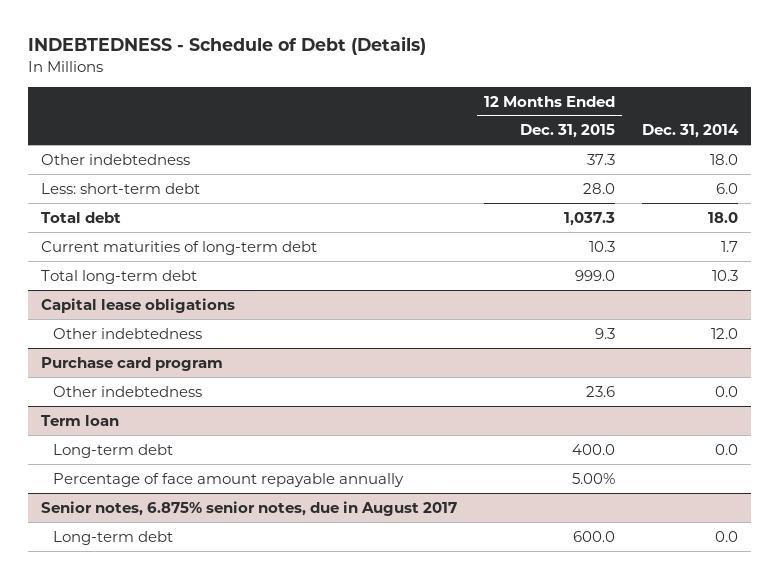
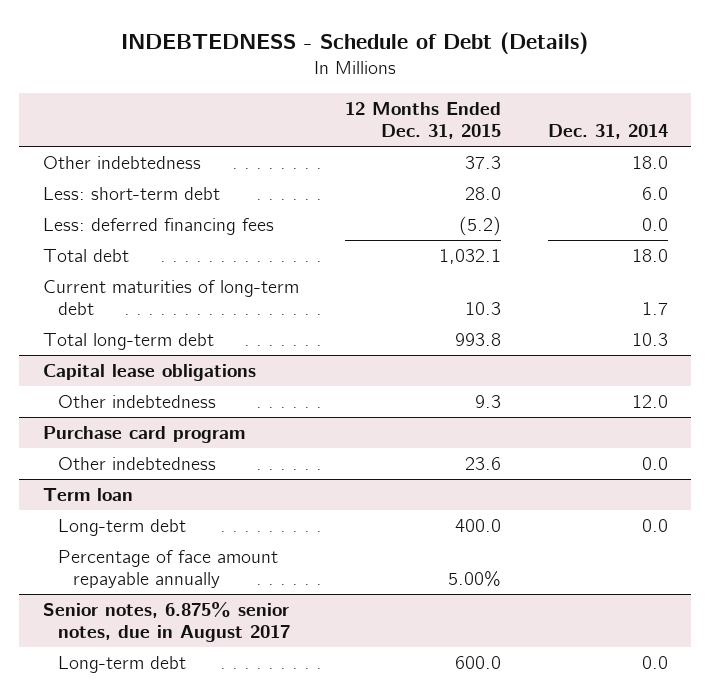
none -> [42,218,274,236] Less: deferred financing fees
[564,211,616,226] 1,037.3 -> [439,249,502,265] 1,032.1
[575,269,616,281] 999.0 -> [455,333,502,347] 993.8

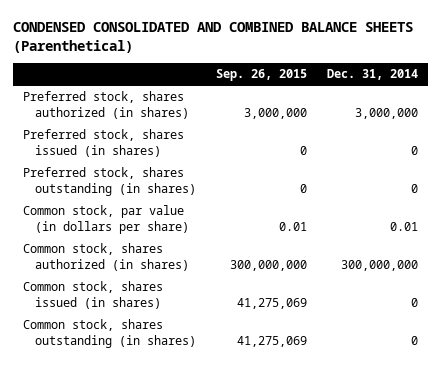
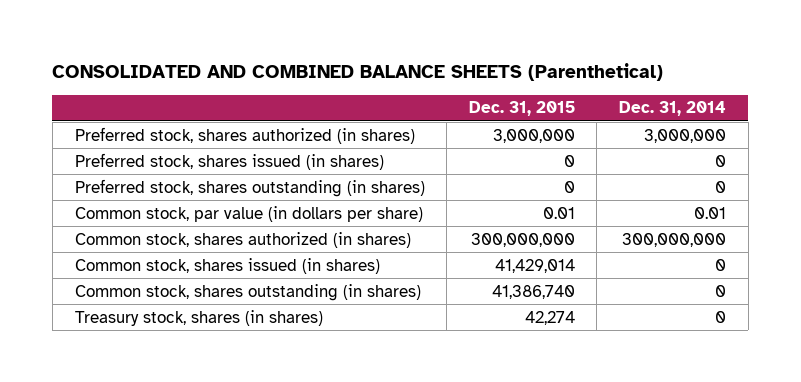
[12,21,413,53] CONDENSED CONSOLIDATED AND COMBINED BALANCE SHEETS (Parenthetical) -> [52,63,664,82] CONSOLIDATED AND COMBINED BALANCE SHEETS (Parenthetical)
[215,69,307,82] Sep. 26, 2015 -> none
none -> [468,101,575,117] Dec. 31, 2015
none -> [74,309,323,326] Treasury stock, shares (in shares)

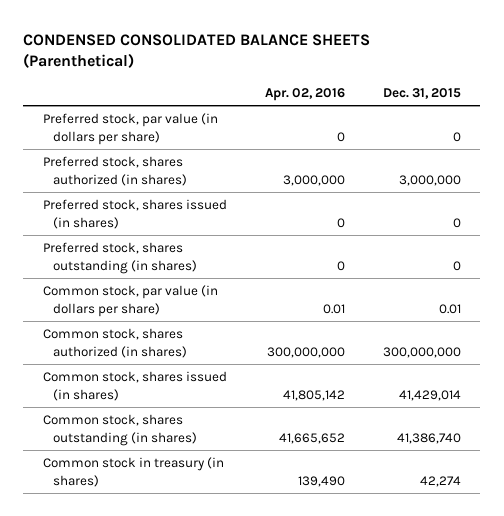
[52,63,664,82] CONSOLIDATED AND COMBINED BALANCE SHEETS (Parenthetical) -> [23,33,371,69] CONDENSED CONSOLIDATED BALANCE SHEETS (Parenthetical)
[619,101,727,117] Dec. 31, 2014 -> none
none -> [264,87,345,101] Apr. 02, 2016
none -> [42,113,218,145] Preferred stock, par value (in dollars per share)
[74,309,323,326] Treasury stock, shares (in shares) -> [42,457,224,487] Common stock in treasury (in shares)

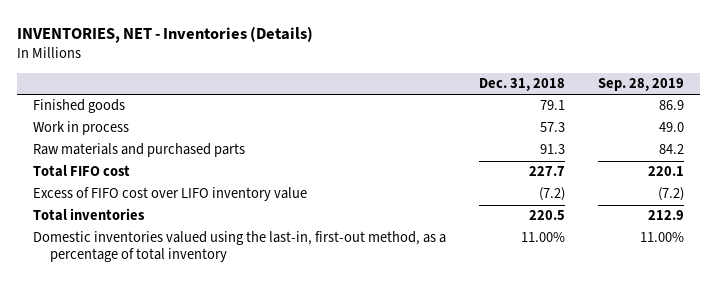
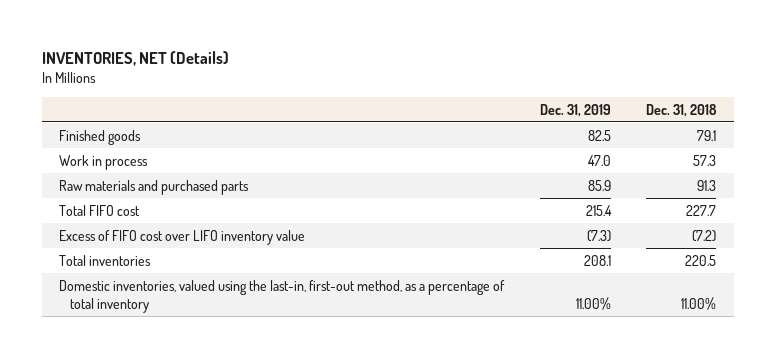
[16,25,313,43] INVENTORIES, NET - Inventories (Details) -> [41,50,229,66] INVENTORIES, NET (Details)
[597,78,684,92] Sep. 28, 2019 -> none
none -> [539,103,611,117] Dec. 31, 2019
[33,231,447,263] Domestic inventories valued using the last-in, first-out method, as a percentage of total inventory -> [59,279,506,313] Domestic inventories, valued using the last-in, first-out method, as a percentage of total inventory

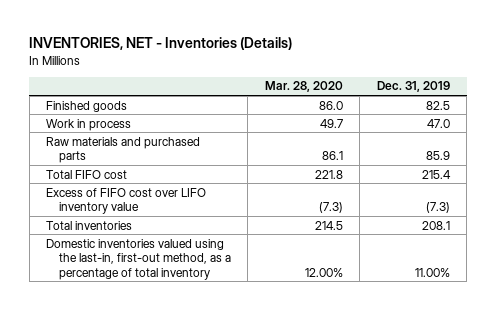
[41,50,229,66] INVENTORIES, NET (Details) -> [29,37,293,51] INVENTORIES, NET - Inventories (Details)
[645,103,717,117] Dec. 31, 2018 -> none
none -> [264,81,343,93] Mar. 28, 2020
[59,279,506,313] Domestic inventories, valued using the last-in, first-out method, as a percentage of total inventory -> [46,238,231,280] Domestic inventories valued using the last-in, first-out method, as a percentage of total inventory

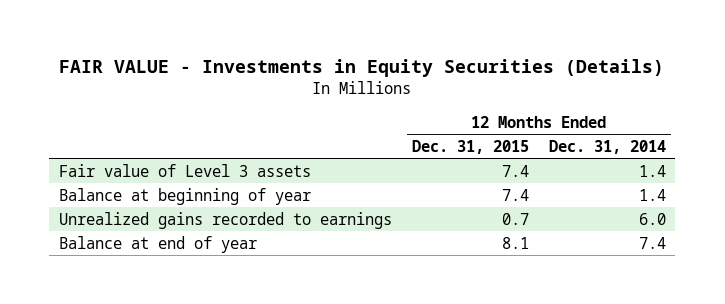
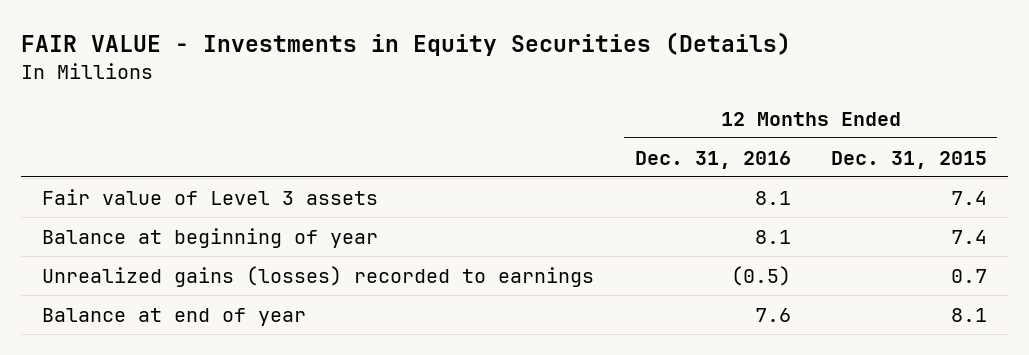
[548,139,666,154] Dec. 31, 2014 -> none
none -> [634,150,791,169] Dec. 31, 2016
[59,211,393,229] Unrealized gains recorded to earnings -> [41,265,594,287] Unrealized gains (losses) recorded to earnings

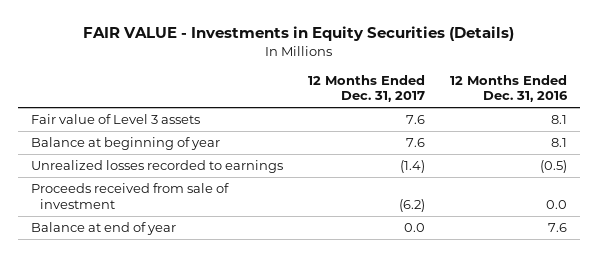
[831,150,988,169] Dec. 31, 2015 -> none
none -> [307,74,425,103] 12 Months Ended Dec. 31, 2017
[41,265,594,287] Unrealized gains (losses) recorded to earnings -> [30,160,283,174] Unrealized losses recorded to earnings
none -> [30,183,229,209] Proceeds received from sale of investment

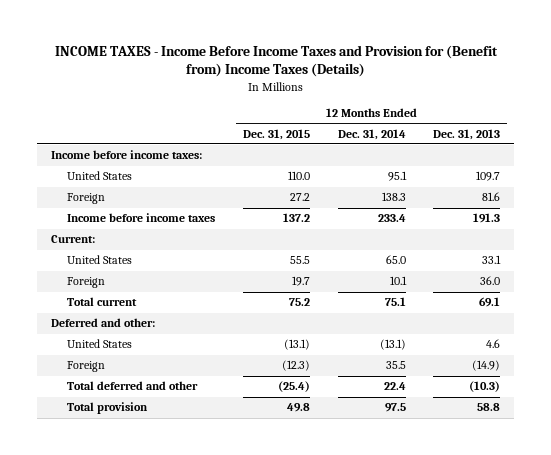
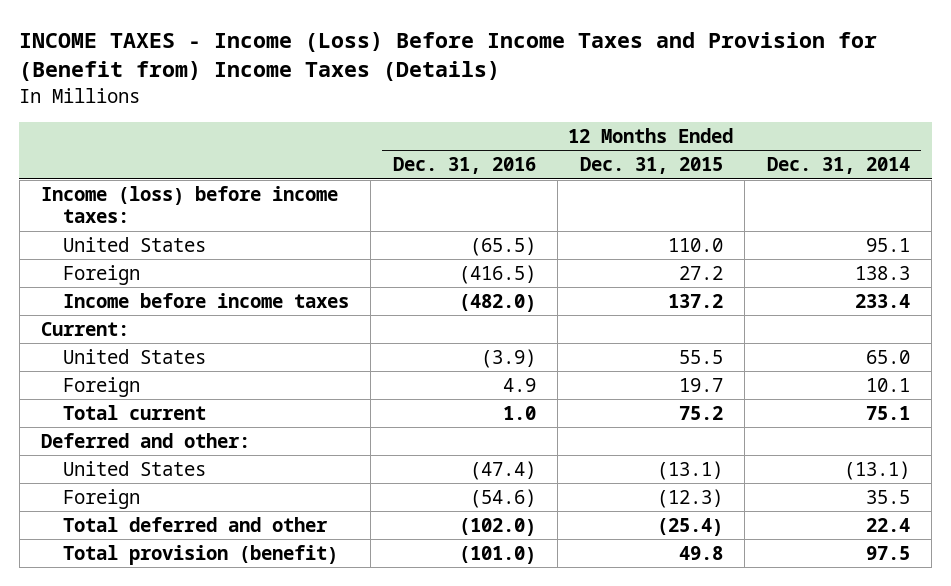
[54,44,498,78] INCOME TAXES - Income Before Income Taxes and Provision for (Benefit from) Income Taxes (Details) -> [19,32,878,82] INCOME TAXES - Income (Loss) Before Income Taxes and Provision for (Benefit from) Income Taxes (Details)
[433,128,501,140] Dec. 31, 2013 -> none
none -> [392,157,536,175] Dec. 31, 2016
[50,150,202,160] Income before income taxes: -> [41,186,339,224] Income (loss) before income taxes:
[67,402,149,415] Total provision -> [62,545,338,566] Total provision (benefit)

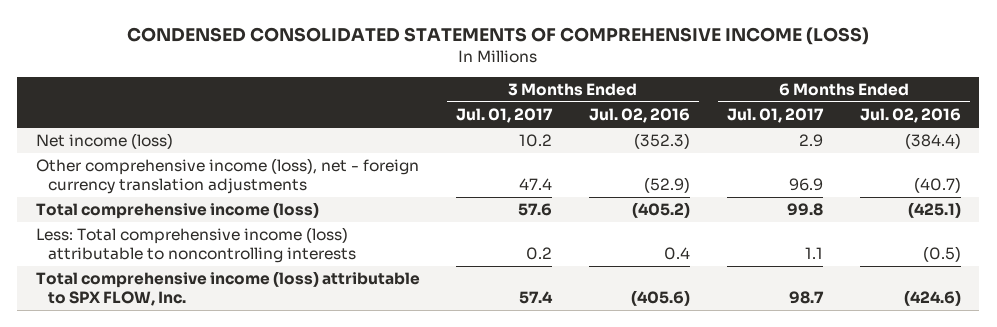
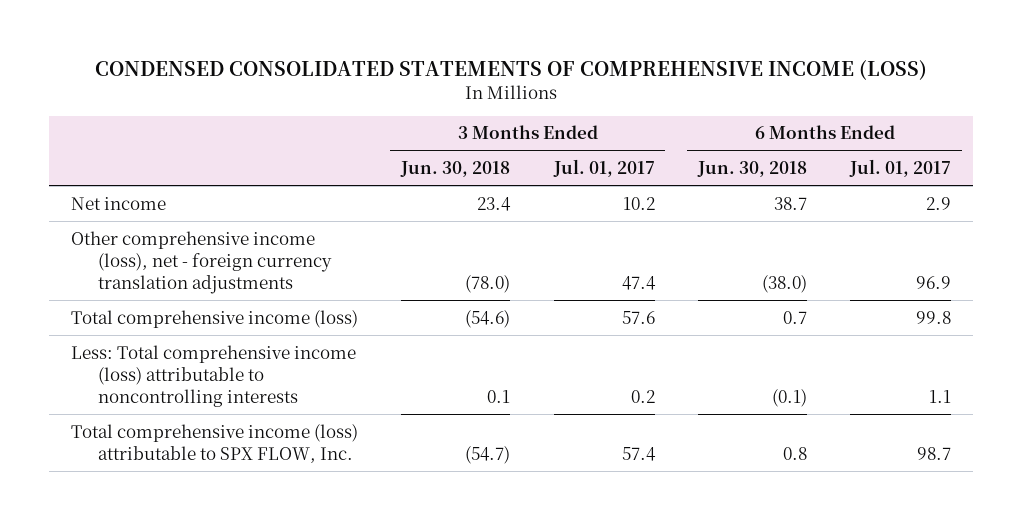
[589,108,691,124] Jul. 02, 2016 -> none
[860,108,962,124] Jul. 02, 2016 -> none
none -> [400,161,511,178] Jun. 30, 2018
none -> [696,161,807,178] Jun. 30, 2018
[35,133,173,150] Net income (loss) -> [70,196,166,210] Net income

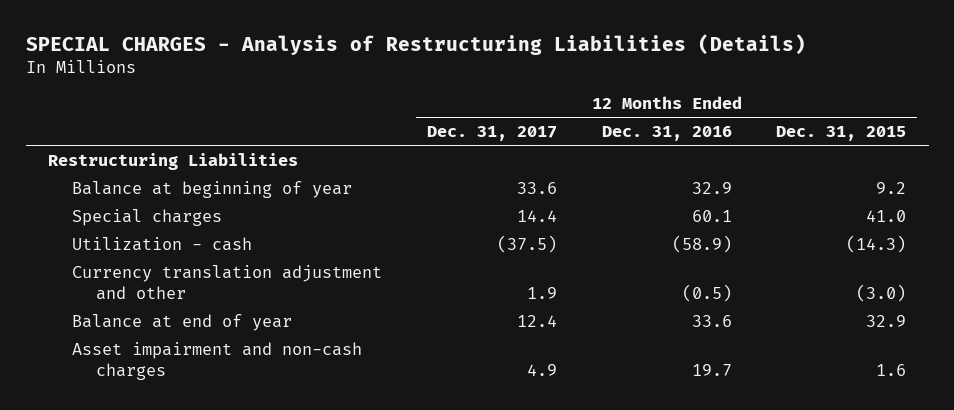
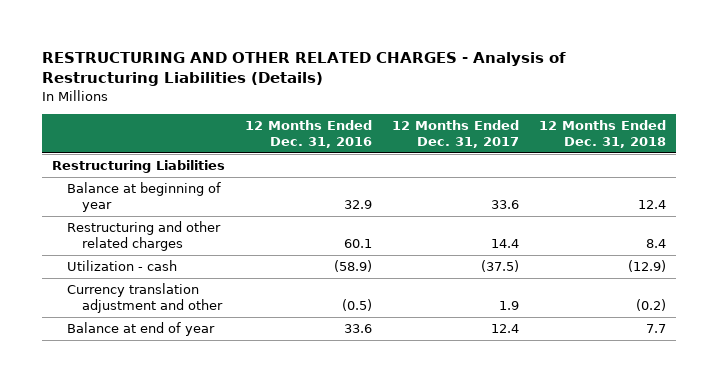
[25,34,806,56] SPECIAL CHARGES - Analysis of Restructuring Liabilities (Details) -> [42,51,567,87] RESTRUCTURING AND OTHER RELATED CHARGES - Analysis of Restructuring Liabilities (Details)
[776,126,907,142] Dec. 31, 2015 -> none
none -> [539,120,667,149] 12 Months Ended Dec. 31, 2018
[72,208,223,226] Special charges -> [67,221,222,252] Restructuring and other related charges
[72,341,363,380] Asset impairment and non-cash charges -> none

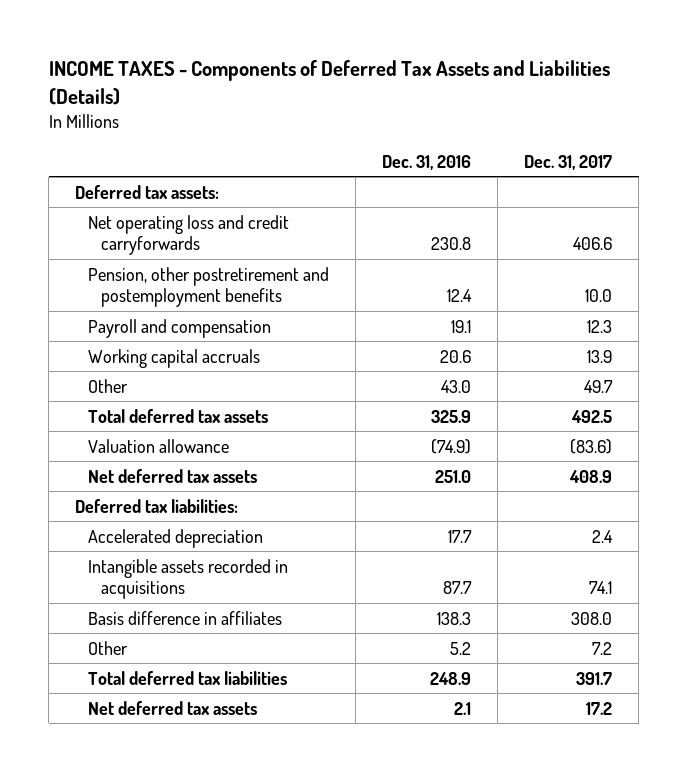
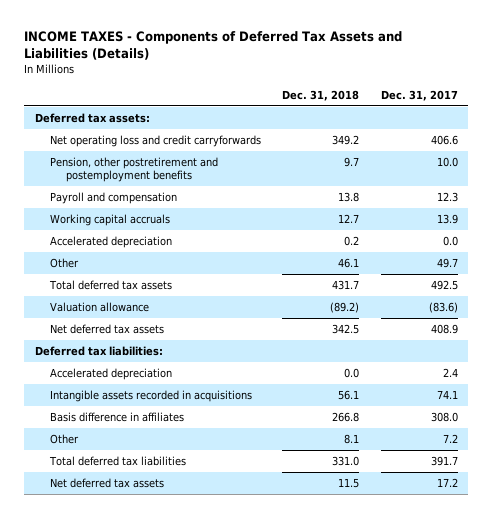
[382,154,472,170] Dec. 31, 2016 -> none
none -> [282,89,360,101] Dec. 31, 2018
none -> [50,235,173,248] Accelerated depreciation

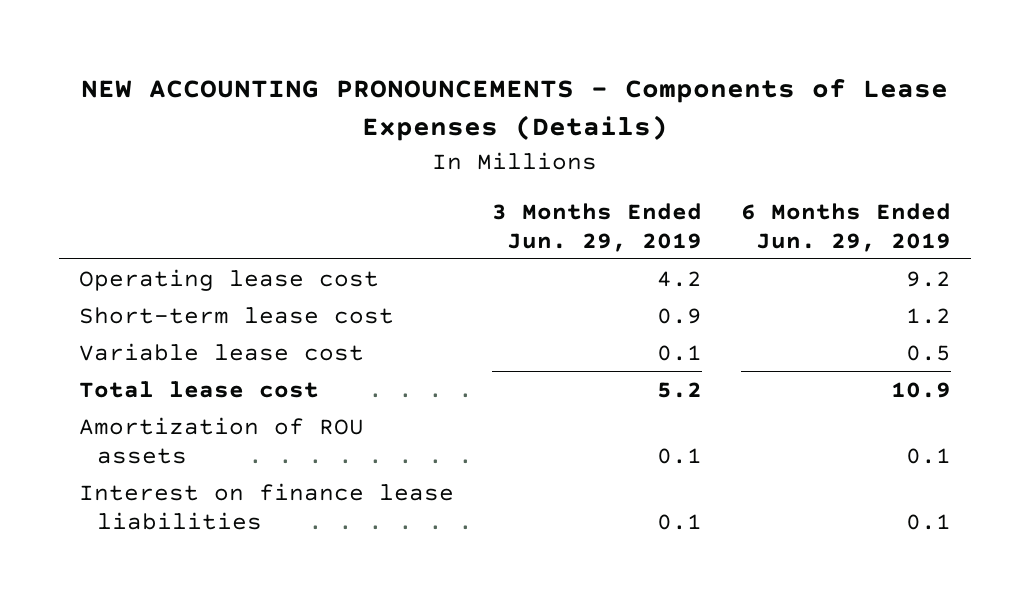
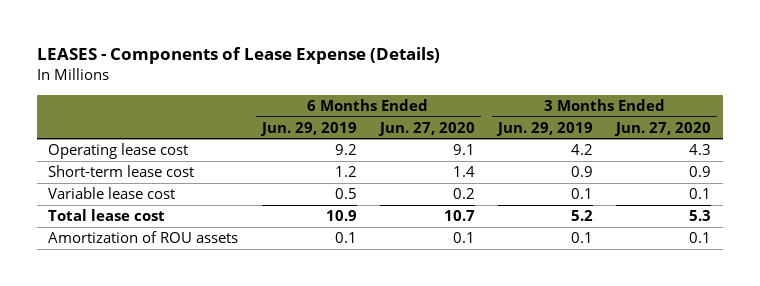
[80,79,948,142] NEW ACCOUNTING PRONOUNCEMENTS - Components of Lease Expenses (Details) -> [36,47,440,65] LEASES - Components of Lease Expense (Details)
none -> [377,121,475,136] Jun. 27, 2020
none -> [614,121,712,136] Jun. 27, 2020
[78,482,454,530] Interest on finance lease liabilities -> none

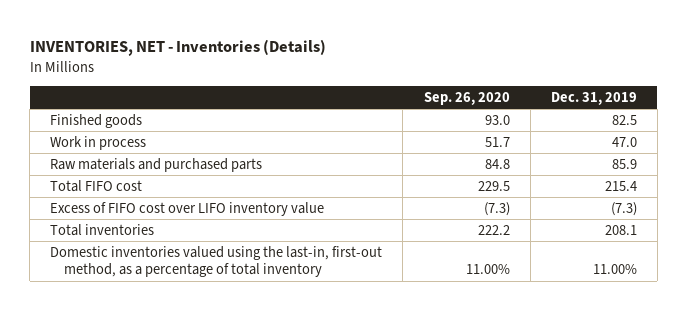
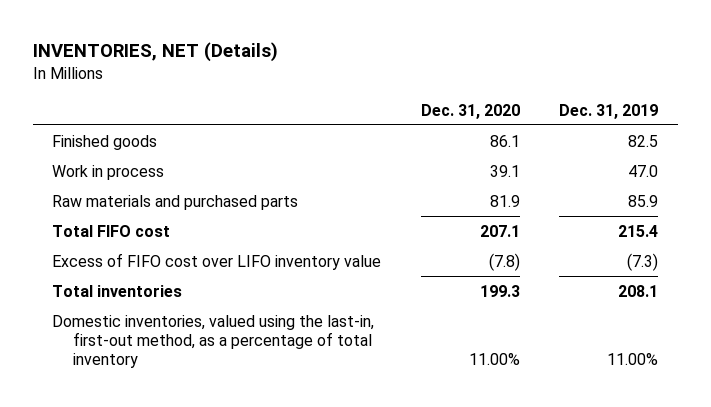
[29,39,326,57] INVENTORIES, NET - Inventories (Details) -> [32,42,278,63] INVENTORIES, NET (Details)
[423,92,510,106] Sep. 26, 2020 -> none
none -> [420,103,520,119] Dec. 31, 2020
[50,245,383,278] Domestic inventories valued using the last-in, first-out method, as a percentage of total inventory -> [52,314,375,369] Domestic inventories, valued using the last-in, first-out method, as a percentage of total inventory

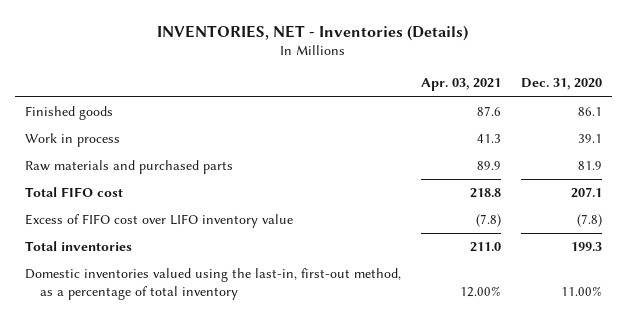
[32,42,278,63] INVENTORIES, NET (Details) -> [157,24,469,41] INVENTORIES, NET - Inventories (Details)
[559,103,659,119] Dec. 31, 2019 -> none
none -> [420,78,501,92] Apr. 03, 2021
[52,314,375,369] Domestic inventories, valued using the last-in, first-out method, as a percentage of total inventory -> [24,268,401,300] Domestic inventories valued using the last-in, first-out method, as a percentage of total inventory

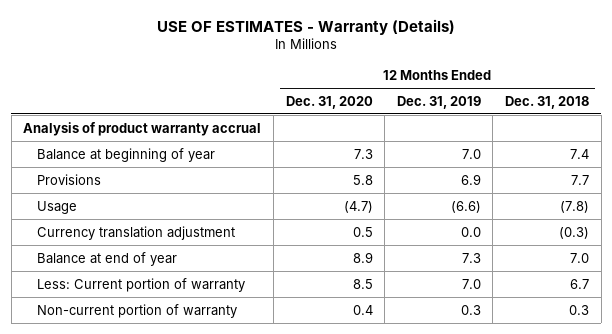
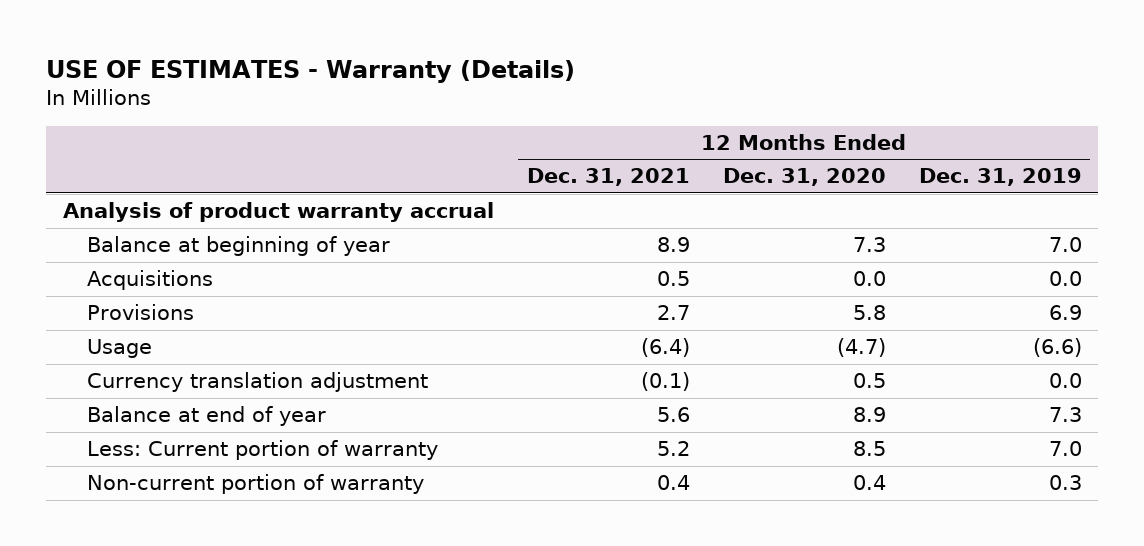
[504,95,589,109] Dec. 31, 2018 -> none
none -> [526,168,690,187] Dec. 31, 2021
none -> [86,270,213,291] Acquisitions

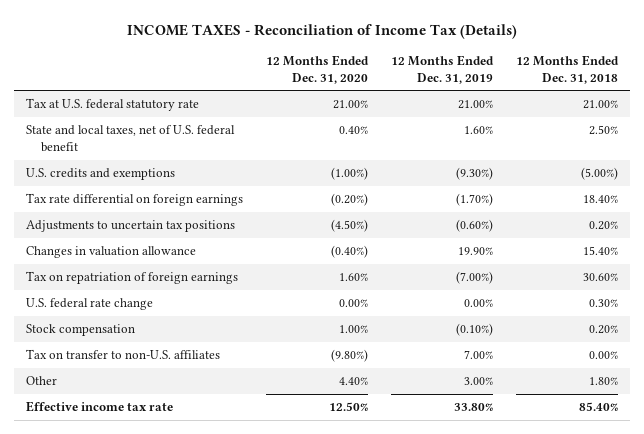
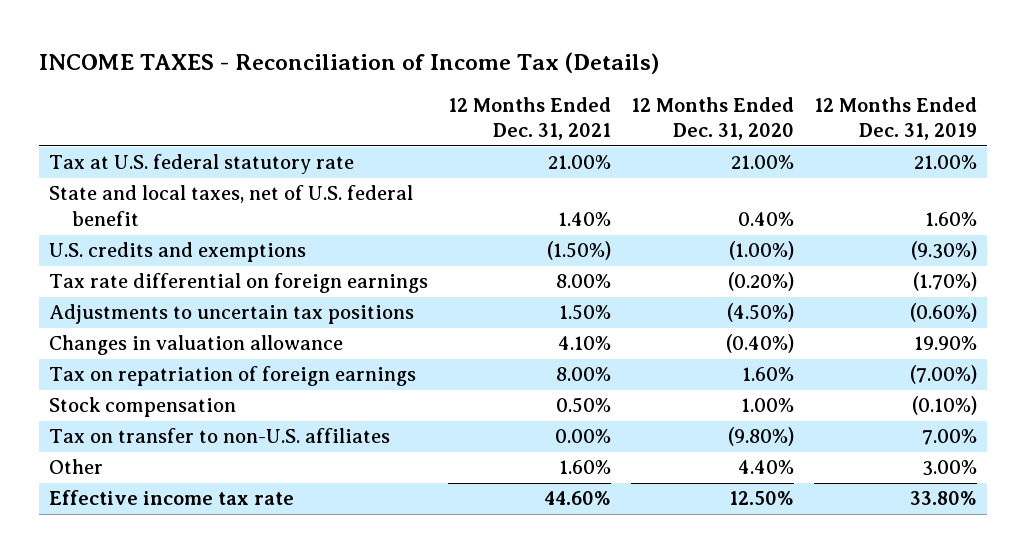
[516,54,620,84] 12 Months Ended Dec. 31, 2018 -> none
none -> [447,96,611,141] 12 Months Ended Dec. 31, 2021
[25,298,153,311] U.S. federal rate change -> none

